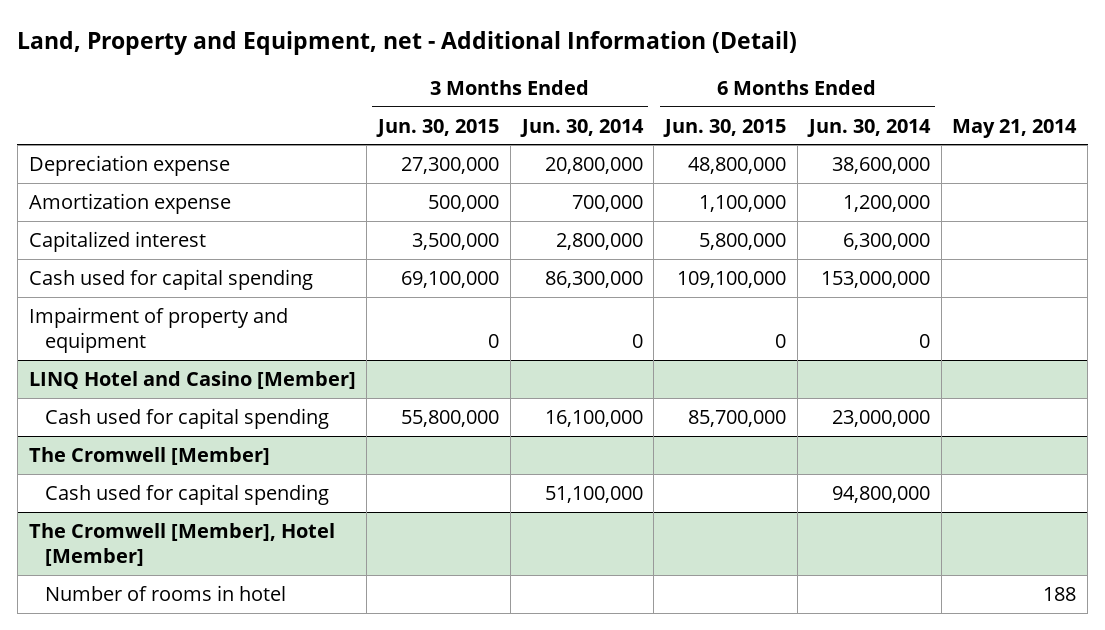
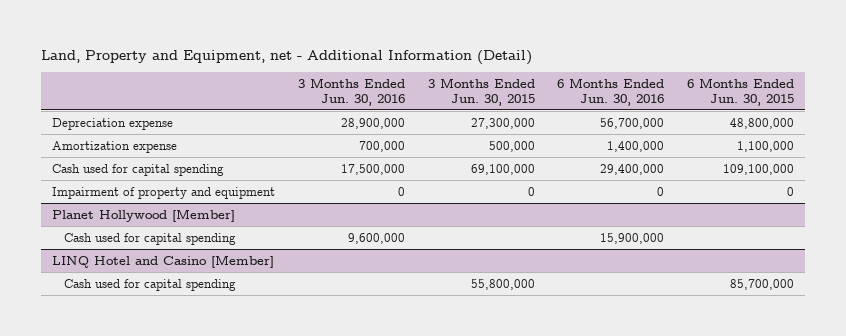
[519,118,644,137] Jun. 30, 2014 -> none
[806,118,931,137] Jun. 30, 2014 -> none
[952,118,1078,138] May 21, 2014 -> none
none -> [297,78,405,106] 3 Months Ended Jun. 30, 2016
none -> [557,78,665,106] 6 Months Ended Jun. 30, 2016
[28,231,206,253] Capitalized interest -> none
none -> [52,208,236,222] Planet Hollywood [Member]
none -> [64,232,237,245] Cash used for capital spending
[28,447,270,466] The Cromwell [Member] -> none
[45,484,330,506] Cash used for capital spending -> none
[28,523,335,567] The Cromwell [Member], Hotel [Member] -> none
[45,585,287,602] Number of rooms in hotel -> none

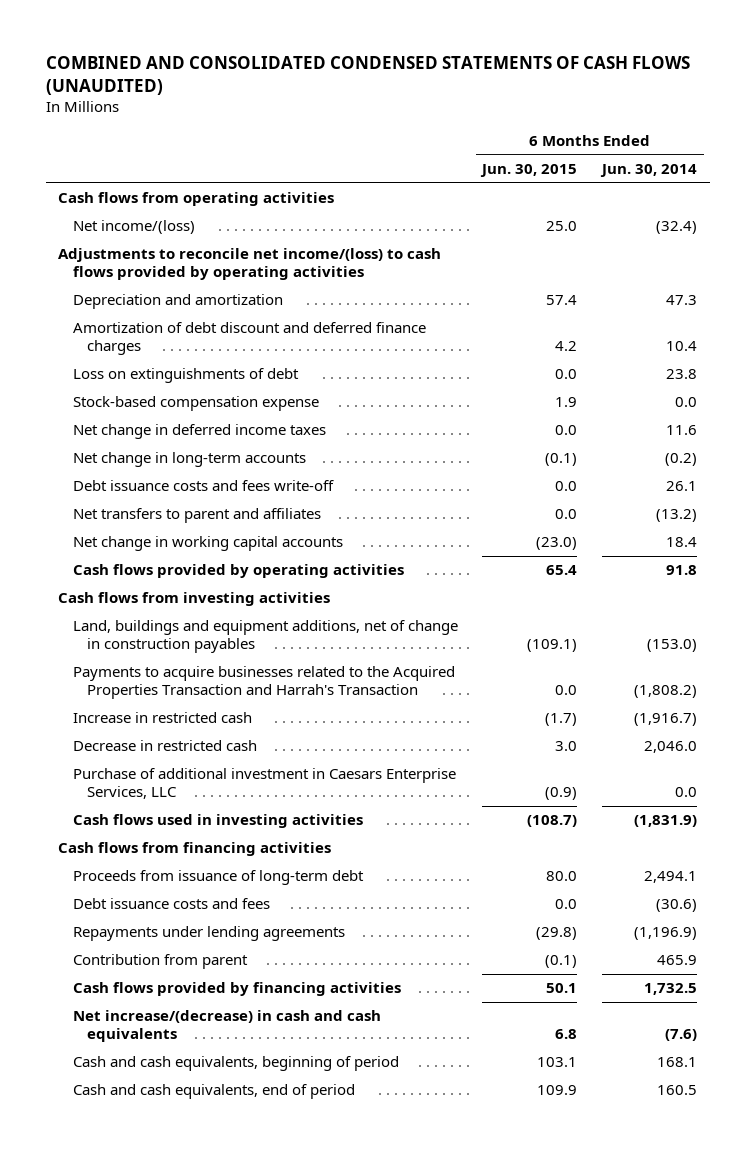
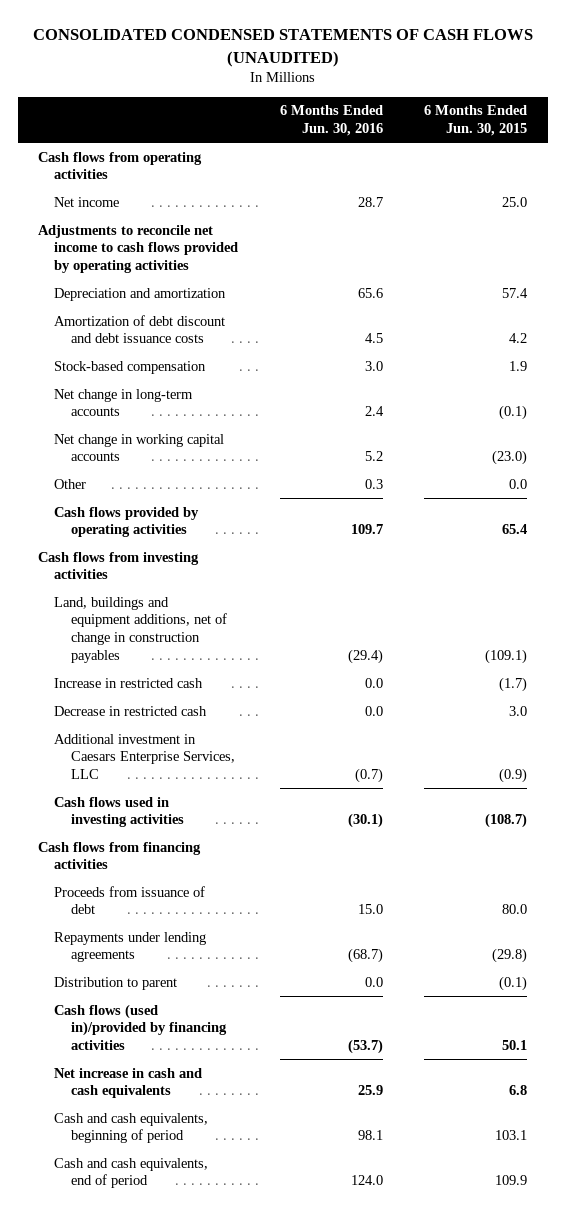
[46,56,691,96] COMBINED AND CONSOLIDATED CONDENSED STATEMENTS OF CASH FLOWS (UNAUDITED) -> [32,29,533,67] CONSOLIDATED CONDENSED STATEMENTS OF CASH FLOWS (UNAUDITED)
[600,164,698,178] Jun. 30, 2014 -> none
none -> [279,105,383,137] 6 Months Ended Jun. 30, 2016
[72,220,195,235] Net income/(loss) -> [54,196,120,207] Net income
[58,248,442,280] Adjustments to reconcile net income/(loss) to cash flows provided by operating activities -> [38,224,239,274] Adjustments to reconcile net income to cash flows provided by operating activities
[72,368,299,384] Loss on extinguishments of debt -> none
[72,424,326,440] Net change in deferred income taxes -> none
[72,322,426,355] Amortization of debt discount and deferred finance charges -> [54,314,226,344] Amortization of debt discount and debt issuance costs
[72,396,319,412] Stock-based compensation expense -> [54,360,207,374] Stock-based compensation
[72,480,334,492] Debt issuance costs and fees write-off -> none
[72,508,321,524] Net transfers to parent and affiliates -> none
none -> [54,478,87,489] Other
[72,666,455,699] Payments to acquire businesses related to the Acquired Properties Transaction and Harrah's Transaction -> none
[72,768,456,799] Purchase of additional investment in Caesars Enterprise Services, LLC -> [54,733,235,780] Additional investment in Caesars Enterprise Services, LLC
[72,898,270,910] Debt issuance costs and fees -> none
[72,870,364,886] Proceeds from issuance of long-term debt -> [54,885,206,915] Proceeds from issuance of debt
[72,954,248,970] Contribution from parent -> none
none -> [54,976,178,990] Distribution to parent
[72,982,401,997] Cash flows provided by financing activities -> [54,1003,227,1051] Cash flows (used in)/provided by financing activities
[72,1010,381,1042] Net increase/(decrease) in cash and cash equivalents -> [54,1067,203,1099] Net increase in cash and cash equivalents

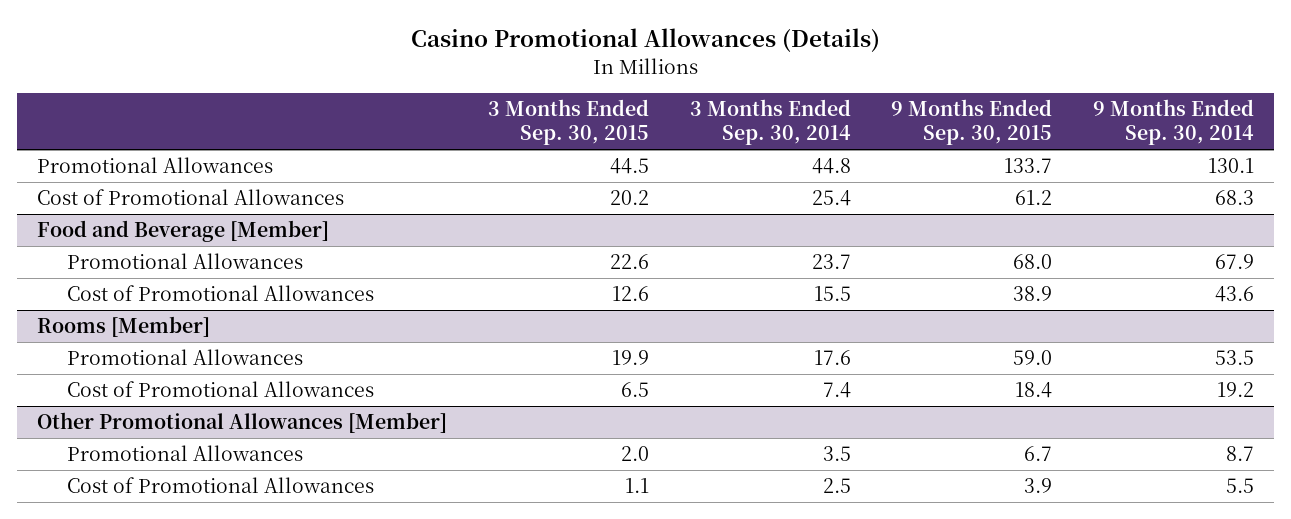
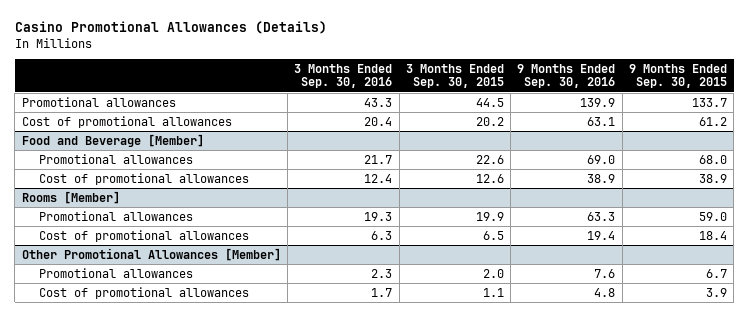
[689,99,851,146] 3 Months Ended Sep. 30, 2014 -> none
[1093,99,1255,146] 9 Months Ended Sep. 30, 2014 -> none
none -> [294,63,393,89] 3 Months Ended Sep. 30, 2016
none -> [517,63,616,89] 9 Months Ended Sep. 30, 2016
[37,157,274,174] Promotional Allowances -> [21,96,176,107] Promotional allowances
[37,189,345,206] Cost of Promotional Allowances -> [21,115,232,128] Cost of promotional allowances
[66,253,303,270] Promotional Allowances -> [38,153,193,164] Promotional allowances
[66,285,374,302] Cost of Promotional Allowances -> [38,172,249,185] Cost of promotional allowances
[66,349,303,366] Promotional Allowances -> [38,210,193,221] Promotional allowances
[66,381,374,398] Cost of Promotional Allowances -> [38,229,249,242] Cost of promotional allowances
[66,445,303,462] Promotional Allowances -> [38,267,193,278] Promotional allowances
[66,477,374,494] Cost of Promotional Allowances -> [38,286,249,299] Cost of promotional allowances

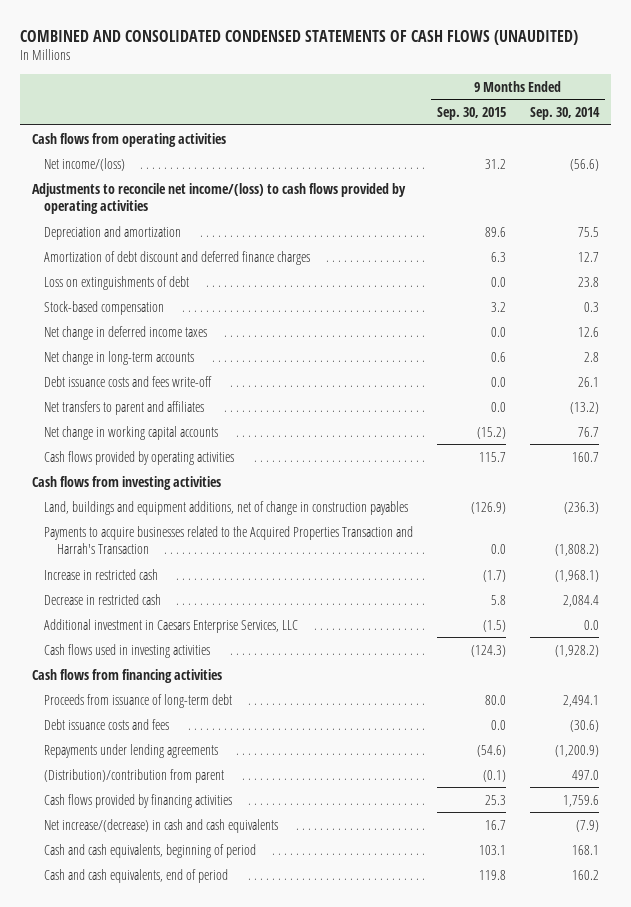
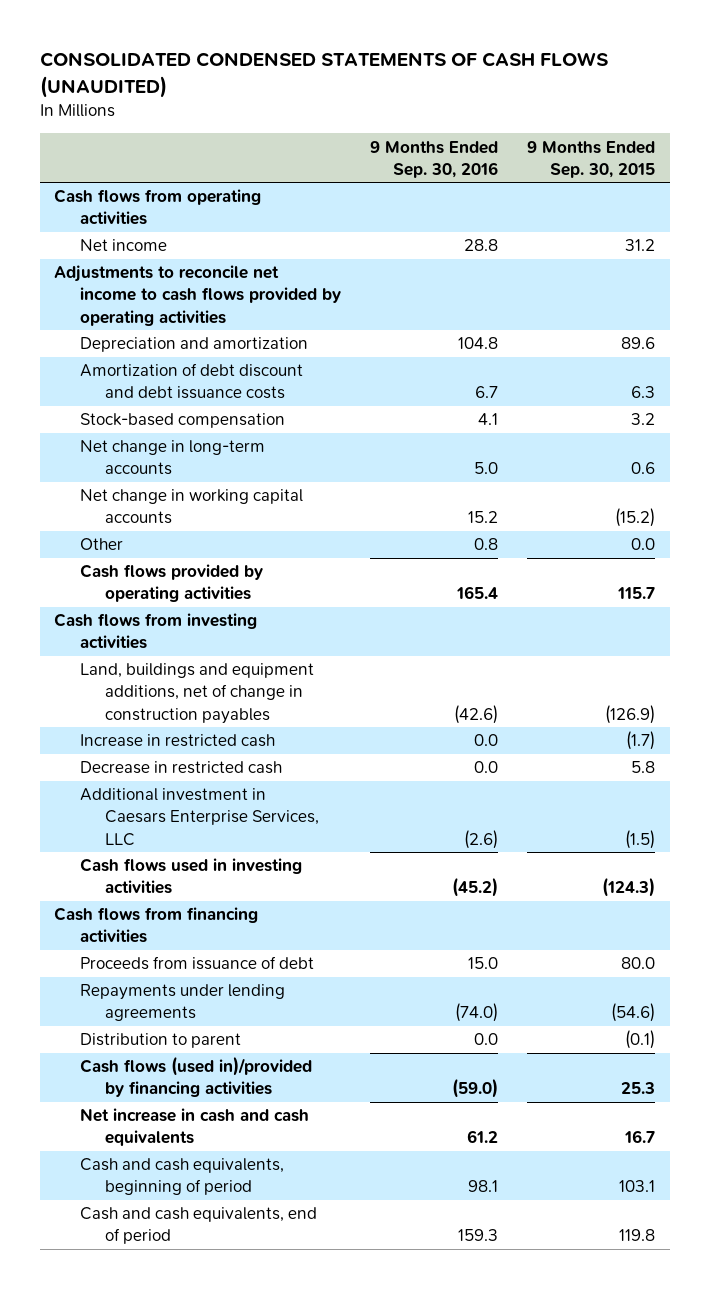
[19,29,578,45] COMBINED AND CONSOLIDATED CONDENSED STATEMENTS OF CASH FLOWS (UNAUDITED) -> [39,52,608,99] CONSOLIDATED CONDENSED STATEMENTS OF CASH FLOWS (UNAUDITED)
[530,107,601,121] Sep. 30, 2014 -> none
none -> [369,140,498,178] 9 Months Ended Sep. 30, 2016
[44,157,126,171] Net income/(loss) -> [79,239,167,252] Net income
[31,182,406,215] Adjustments to reconcile net income/(loss) to cash flows provided by operating activities -> [54,265,341,326] Adjustments to reconcile net income to cash flows provided by operating activities
[44,275,190,290] Loss on extinguishments of debt -> none
[44,250,311,265] Amortization of debt discount and deferred finance charges -> [79,363,303,400] Amortization of debt discount and debt issuance costs
[44,325,208,340] Net change in deferred income taxes -> none
[44,375,213,387] Debt issuance costs and fees write-off -> none
[44,400,205,415] Net transfers to parent and affiliates -> none
none -> [79,538,123,551] Other
[44,525,414,555] Payments to acquire businesses related to the Acquired Properties Transaction and Harrah's Transaction -> none
[44,718,170,730] Debt issuance costs and fees -> none
[44,693,233,708] Proceeds from issuance of long-term debt -> [79,956,314,971] Proceeds from issuance of debt
[44,768,225,783] (Distribution)/contribution from parent -> none
none -> [79,1033,241,1049] Distribution to parent
[44,793,233,808] Cash flows provided by financing activities -> [79,1056,312,1098] Cash flows (used in)/provided by financing activities
[44,818,279,833] Net increase/(decrease) in cash and cash equivalents -> [79,1108,309,1147] Net increase in cash and cash equivalents

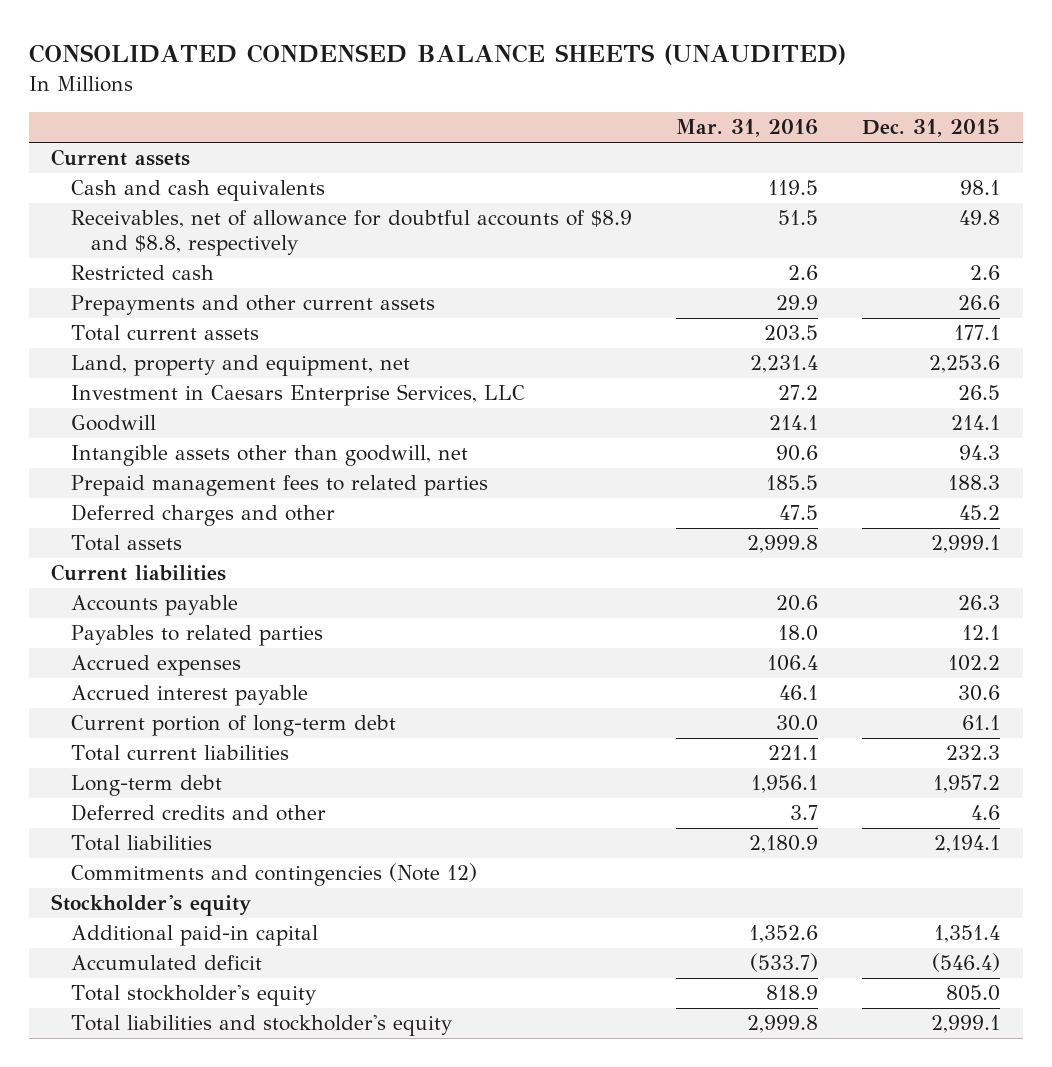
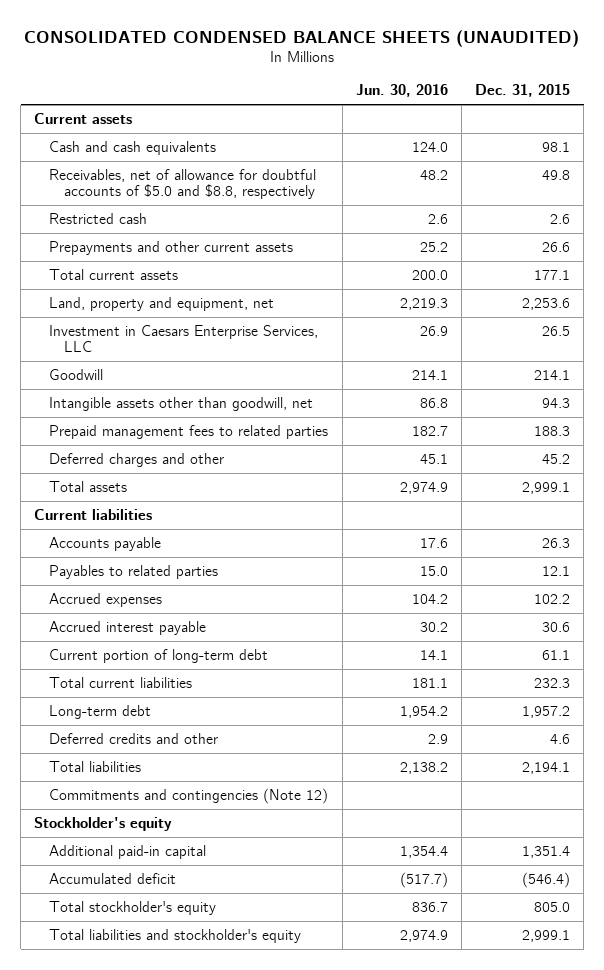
[676,119,819,138] Mar. 31, 2016 -> none
none -> [355,84,448,98] Jun. 30, 2016
[71,210,633,256] Receivables, net of allowance for doubtful accounts of $8.9 and $8.8, respectively -> [49,168,317,200] Receivables, net of allowance for doubtful accounts of $5.0 and $8.8, respectively

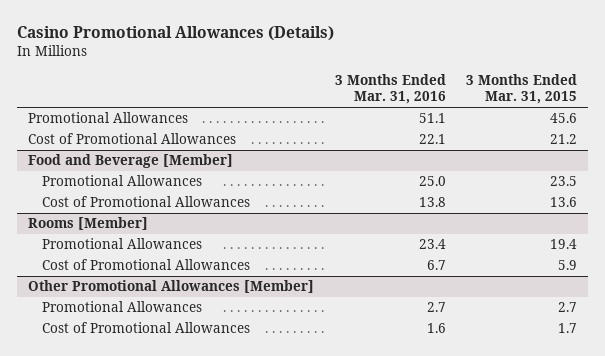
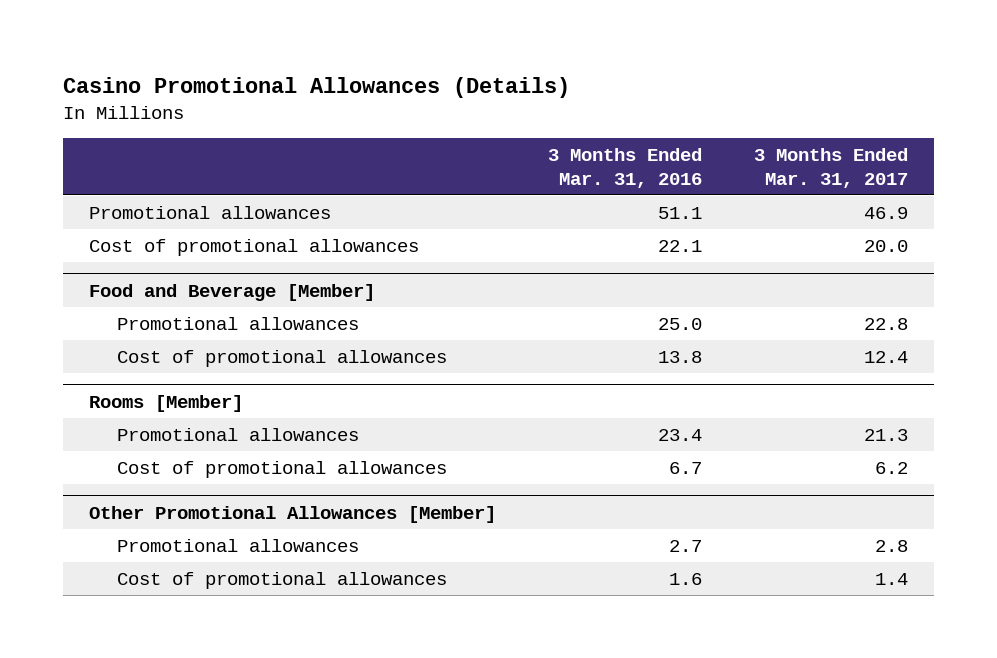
[466,73,578,105] 3 Months Ended Mar. 31, 2015 -> none
none -> [753,147,908,188] 3 Months Ended Mar. 31, 2017
[27,112,188,124] Promotional Allowances -> [89,205,332,219] Promotional allowances
[27,133,236,145] Cost of Promotional Allowances -> [89,238,420,256] Cost of promotional allowances
[42,175,203,187] Promotional Allowances -> [116,316,359,330] Promotional allowances
[42,196,251,208] Cost of Promotional Allowances -> [116,349,447,367] Cost of promotional allowances
[42,238,203,250] Promotional Allowances -> [116,427,359,441] Promotional allowances
[42,259,251,271] Cost of Promotional Allowances -> [116,460,447,478] Cost of promotional allowances
[42,301,203,313] Promotional Allowances -> [116,538,359,552] Promotional allowances
[42,322,251,334] Cost of Promotional Allowances -> [116,571,447,589] Cost of promotional allowances

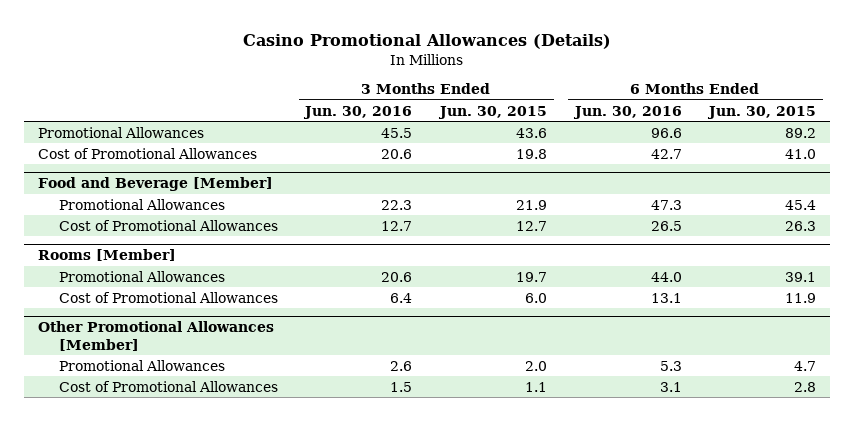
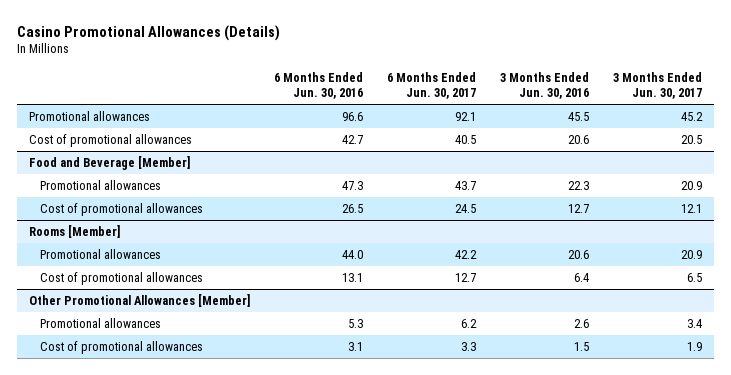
[437,105,547,119] Jun. 30, 2015 -> none
[707,105,817,119] Jun. 30, 2015 -> none
none -> [386,71,476,100] 6 Months Ended Jun. 30, 2017
none -> [612,71,702,100] 3 Months Ended Jun. 30, 2017
[37,126,204,138] Promotional Allowances -> [29,110,151,121] Promotional allowances
[37,147,257,159] Cost of Promotional Allowances -> [29,133,193,147] Cost of promotional allowances
[58,198,225,210] Promotional Allowances -> [40,179,162,190] Promotional allowances
[58,219,278,231] Cost of Promotional Allowances -> [40,202,204,216] Cost of promotional allowances
[58,270,225,282] Promotional Allowances -> [40,248,162,259] Promotional allowances
[58,291,278,303] Cost of Promotional Allowances -> [40,271,204,285] Cost of promotional allowances
[58,359,225,371] Promotional Allowances -> [40,317,162,328] Promotional allowances
[58,380,278,392] Cost of Promotional Allowances -> [40,340,204,354] Cost of promotional allowances

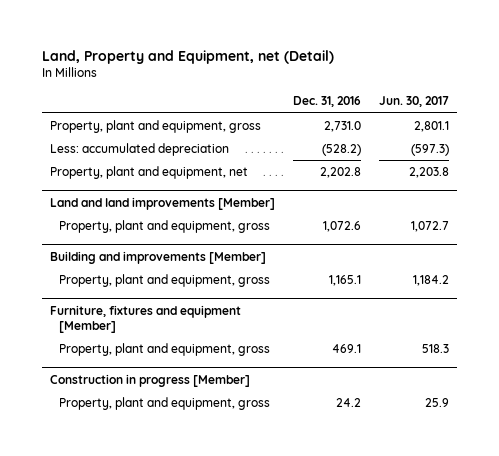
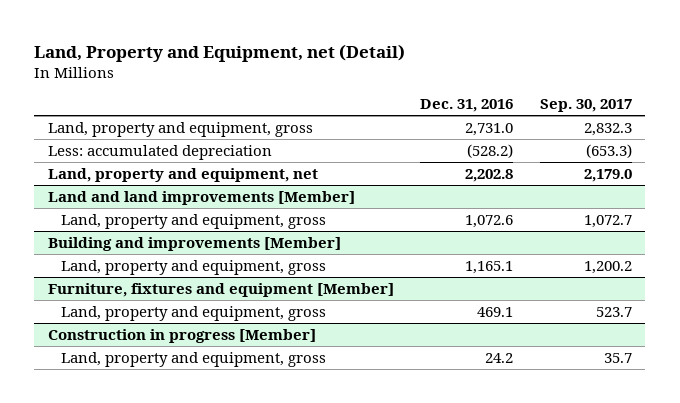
[378,96,449,108] Jun. 30, 2017 -> none
none -> [540,99,633,113] Sep. 30, 2017
[50,120,262,134] Property, plant and equipment, gross -> [47,121,313,137] Land, property and equipment, gross
[50,166,249,180] Property, plant and equipment, net -> [47,167,318,182] Land, property and equipment, net
[59,220,271,234] Property, plant and equipment, gross -> [60,213,326,229] Land, property and equipment, gross
[59,274,271,288] Property, plant and equipment, gross -> [60,259,326,275] Land, property and equipment, gross
[59,343,271,357] Property, plant and equipment, gross -> [60,305,326,321] Land, property and equipment, gross
[59,397,271,411] Property, plant and equipment, gross -> [60,351,326,367] Land, property and equipment, gross

